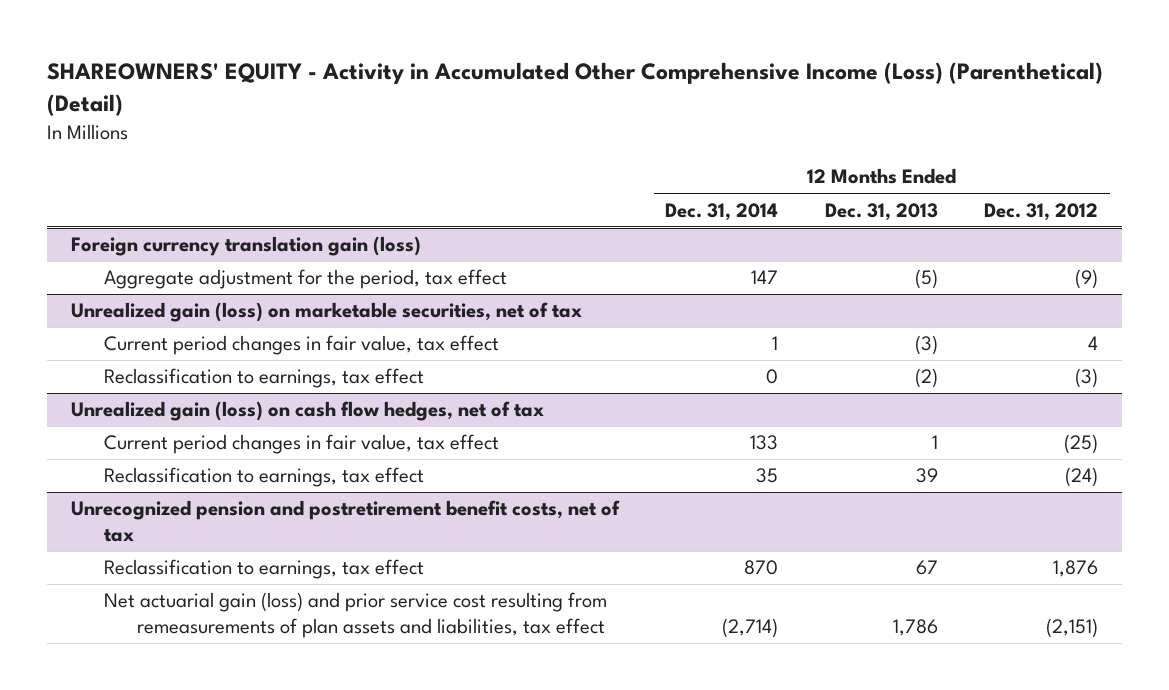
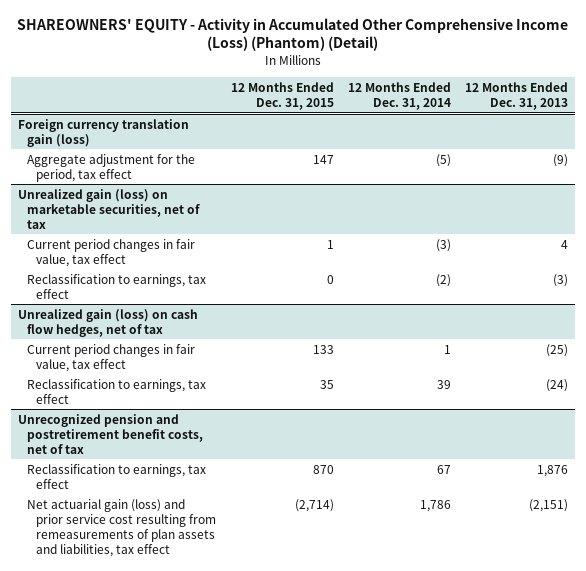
[47,62,1104,117] SHAREOWNERS' EQUITY - Activity in Accumulated Other Comprehensive Income (Loss) (Parenthetical) (Detail) -> [17,17,569,52] SHAREOWNERS' EQUITY - Activity in Accumulated Other Comprehensive Income (Loss) (Phantom) (Detail)
[984,202,1099,221] Dec. 31, 2012 -> none
none -> [230,81,334,110] 12 Months Ended Dec. 31, 2015
[751,270,779,285] 147 -> [436,153,452,167] (5)
[914,269,938,290] (5) -> [553,153,569,167] (9)
[772,336,779,351] 1 -> [436,238,452,252] (3)
[914,335,938,356] (3) -> [561,239,569,249] 4
[766,369,779,385] 0 -> [436,273,452,287] (2)
[914,368,938,389] (2) -> [553,273,569,287] (3)
[750,435,779,451] 133 -> [444,344,452,354] 1
[931,435,938,450] 1 -> [546,343,569,357] (25)
[756,468,779,484] 35 -> [437,379,452,389] 39
[915,468,938,484] 39 -> [546,378,569,392] (24)
[744,560,779,576] 870 -> [437,464,452,474] 67
[915,560,938,576] 67 -> [537,464,569,477] 1,876
[722,618,779,639] (2,714) -> [420,499,452,512] 1,786
[892,619,938,637] 1,786 -> [529,498,569,512] (2,151)

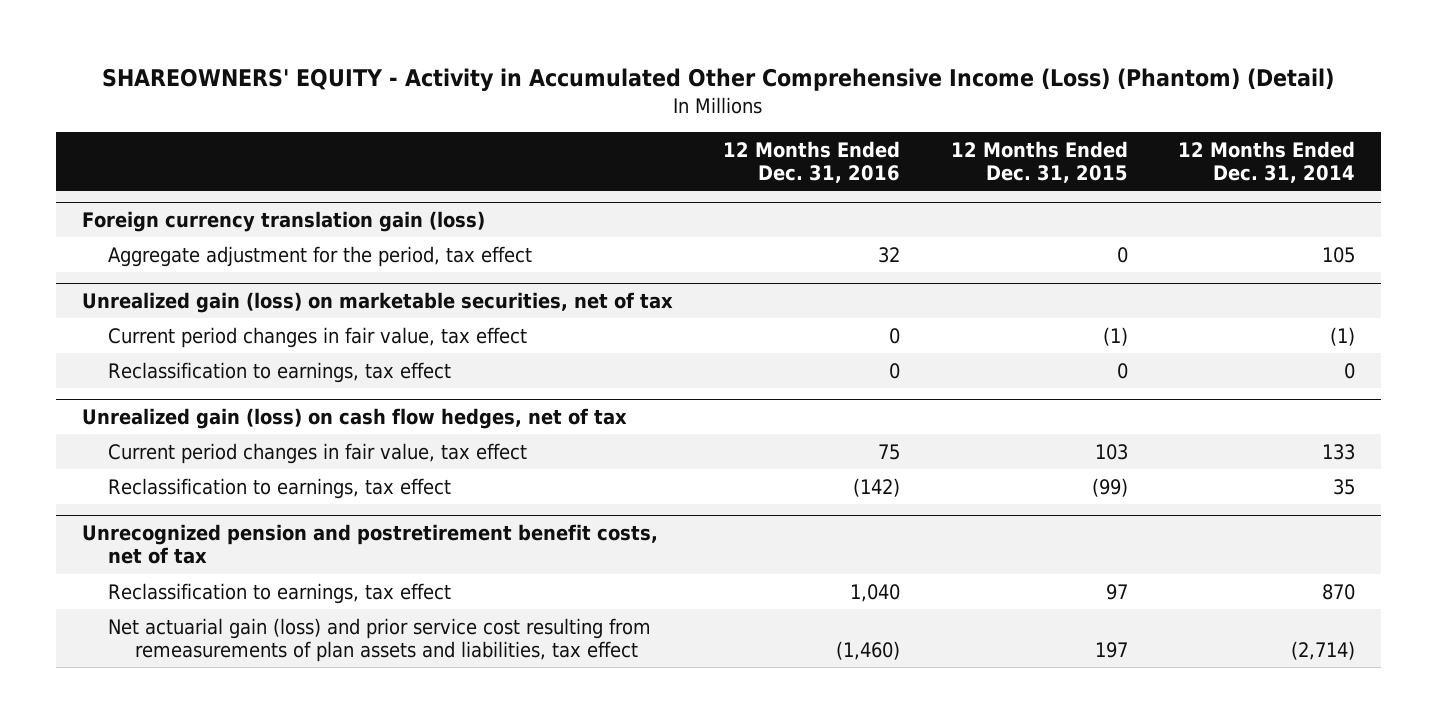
[465,81,569,110] 12 Months Ended Dec. 31, 2013 -> none
none -> [723,140,901,184] 12 Months Ended Dec. 31, 2016
[312,154,334,164] 147 -> [1116,246,1128,263] 0
[436,153,452,167] (5) -> [1322,246,1356,263] 105
[326,239,334,249] 1 -> [1102,326,1128,346] (1)
[436,238,452,252] (3) -> [1330,326,1356,346] (1)
[436,273,452,287] (2) -> [1344,362,1356,379] 0
[312,344,334,354] 133 -> [1094,443,1128,460] 103
[444,344,452,354] 1 -> [1322,443,1356,460] 133
[319,379,334,389] 35 -> [1091,477,1128,497] (99)
[437,379,452,389] 39 -> [1333,478,1356,495] 35
[312,464,334,474] 870 -> [1105,583,1128,600] 97
[437,464,452,474] 67 -> [1322,583,1356,600] 870
[294,498,334,512] (2,714) -> [1094,641,1128,658] 197
[420,499,452,512] 1,786 -> [1291,640,1356,660] (2,714)

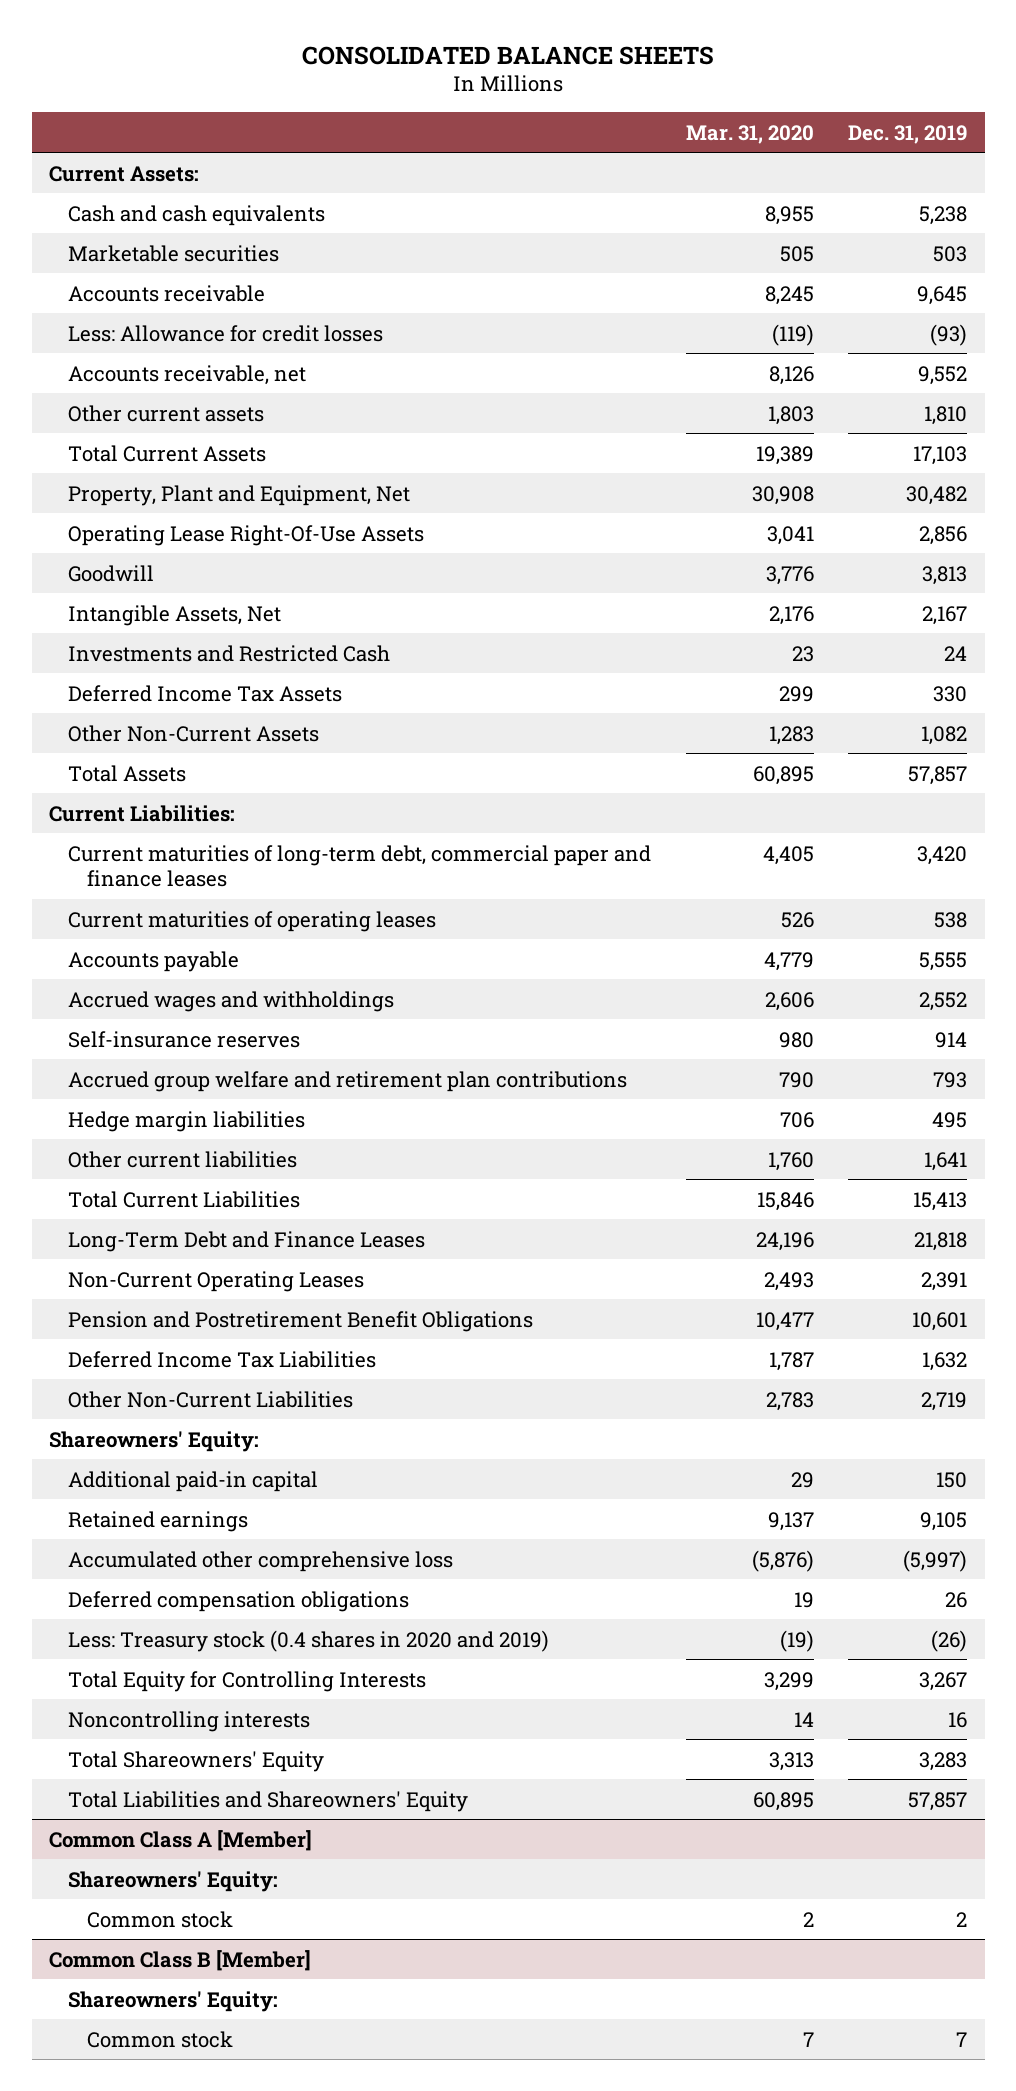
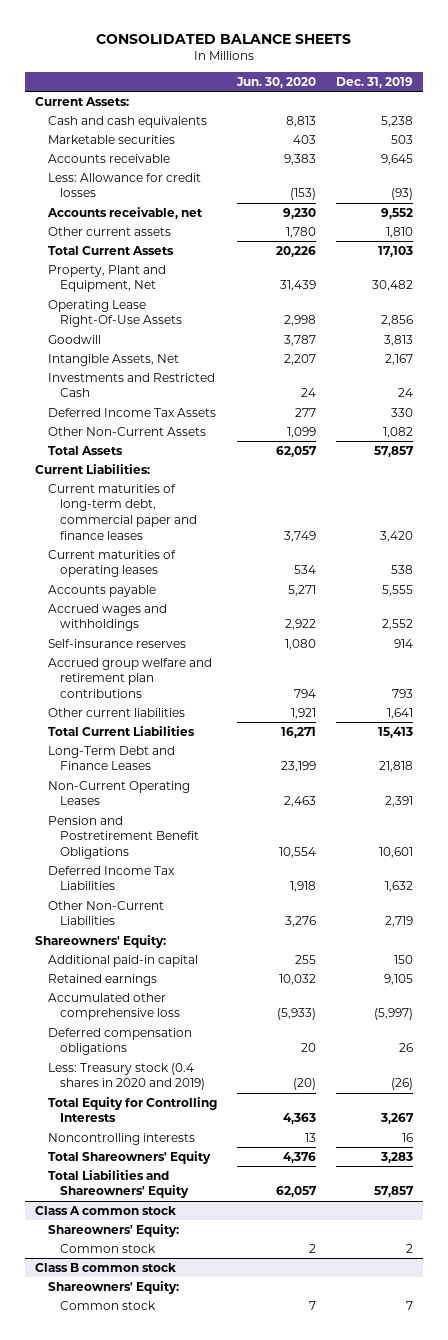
[685,124,814,144] Mar. 31, 2020 -> none
none -> [235,77,316,89] Jun. 30, 2020
[68,1110,306,1132] Hedge margin liabilities -> none
[48,1829,312,1851] Common Class A [Member] -> [35,1205,177,1215] Class A common stock
[48,1949,311,1971] Common Class B [Member] -> [35,1262,177,1272] Class B common stock

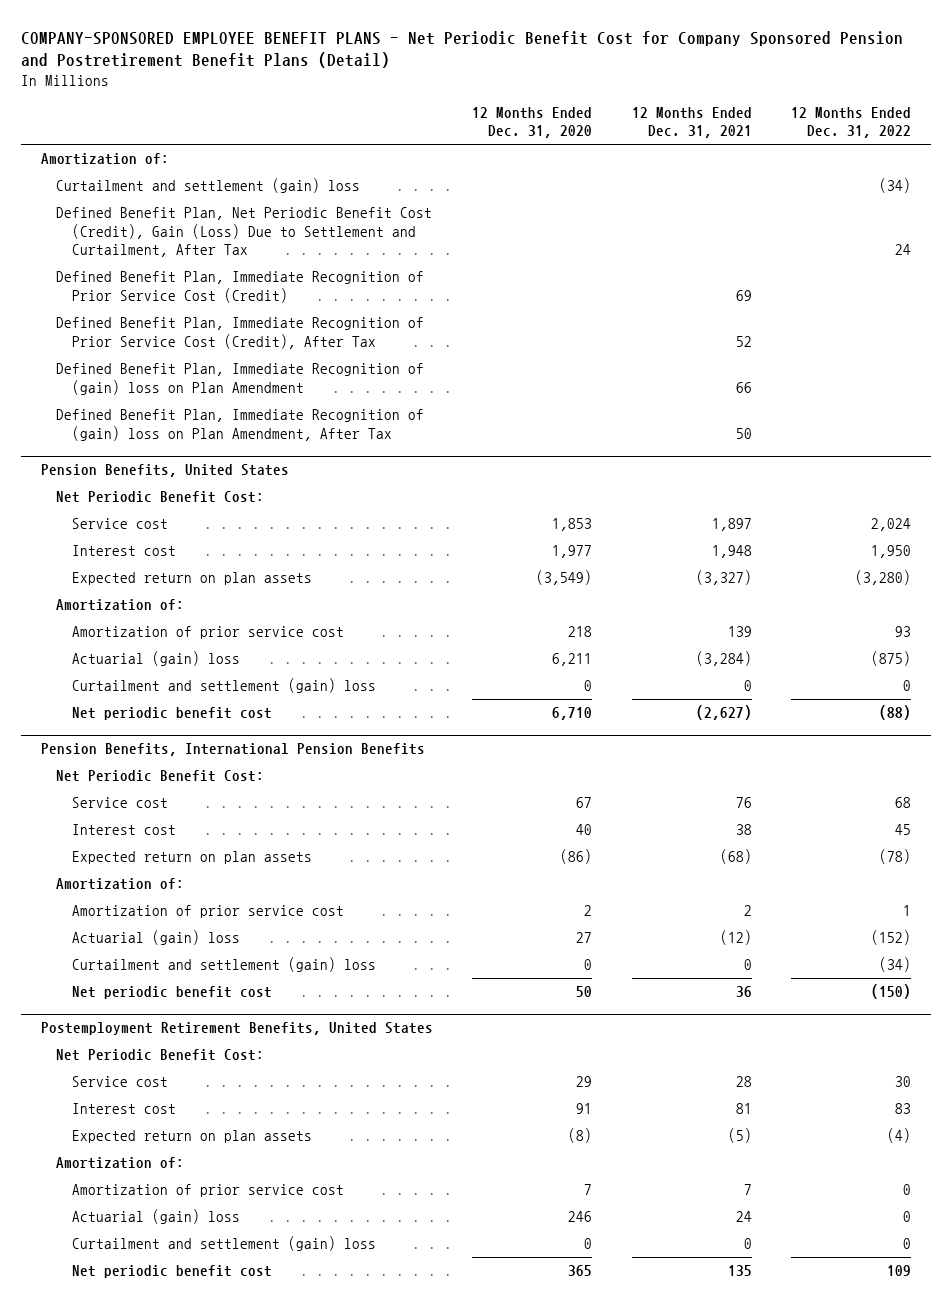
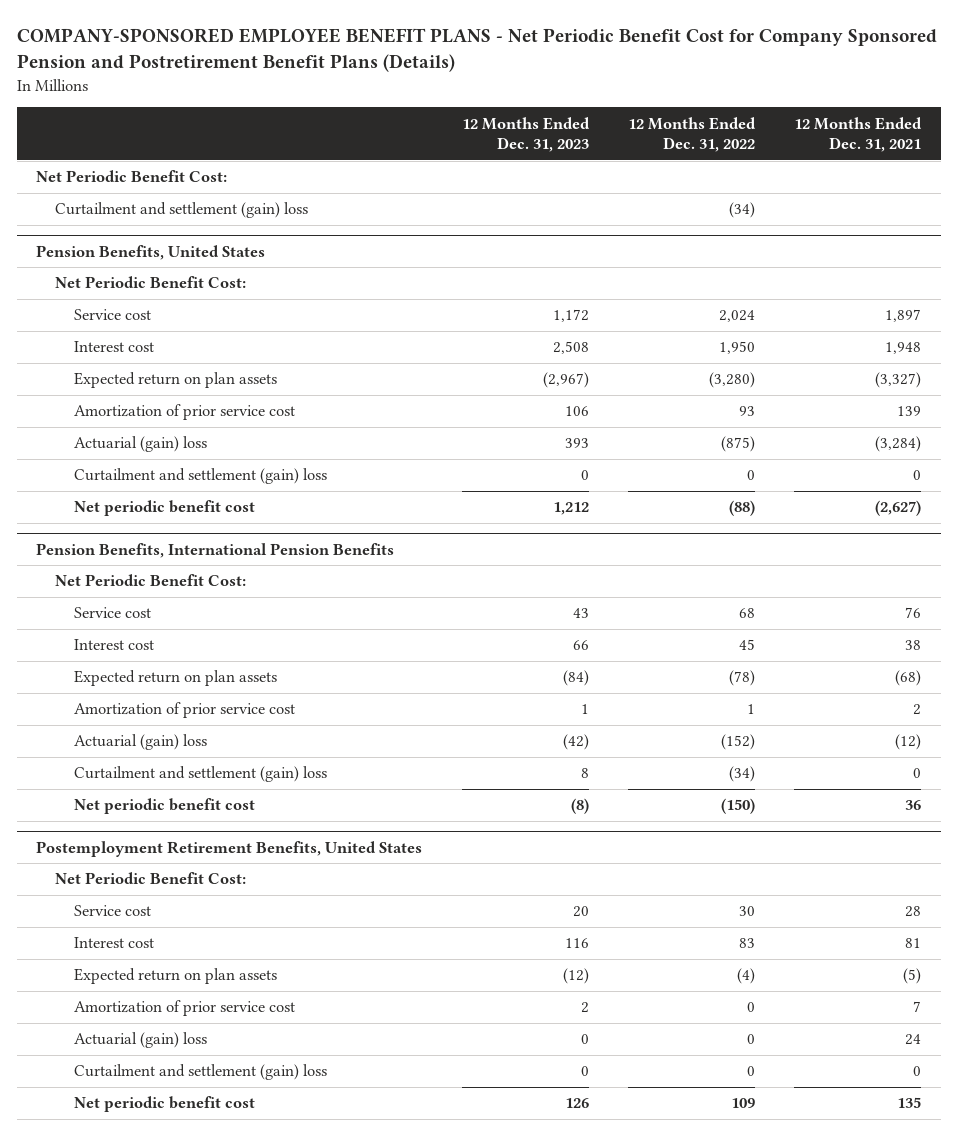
[20,30,903,69] COMPANY-SPONSORED EMPLOYEE BENEFIT PLANS - Net Periodic Benefit Cost for Company Sponsored Pension and Postretirement Benefit Plans (Detail) -> [16,28,937,73] COMPANY-SPONSORED EMPLOYEE BENEFIT PLANS - Net Periodic Benefit Cost for Company Sponsored Pension and Postretirement Benefit Plans (Details)
[472,106,593,139] 12 Months Ended Dec. 31, 2020 -> none
none -> [461,116,590,153] 12 Months Ended Dec. 31, 2023
[40,153,169,166] Amortization of: -> none
none -> [36,170,228,183] Net Periodic Benefit Cost:
[56,207,433,258] Defined Benefit Plan, Net Periodic Benefit Cost (Credit), Gain (Loss) Due to Settlement and Curtailment, After Tax -> none
[56,271,425,303] Defined Benefit Plan, Immediate Recognition of Prior Service Cost (Credit) -> none
[56,317,425,349] Defined Benefit Plan, Immediate Recognition of Prior Service Cost (Credit), After Tax -> none
[56,363,425,395] Defined Benefit Plan, Immediate Recognition of (gain) loss on Plan Amendment -> none
[56,409,425,441] Defined Benefit Plan, Immediate Recognition of (gain) loss on Plan Amendment, After Tax -> none
[56,599,185,612] Amortization of: -> none
[56,878,185,891] Amortization of: -> none
[56,1157,185,1170] Amortization of: -> none

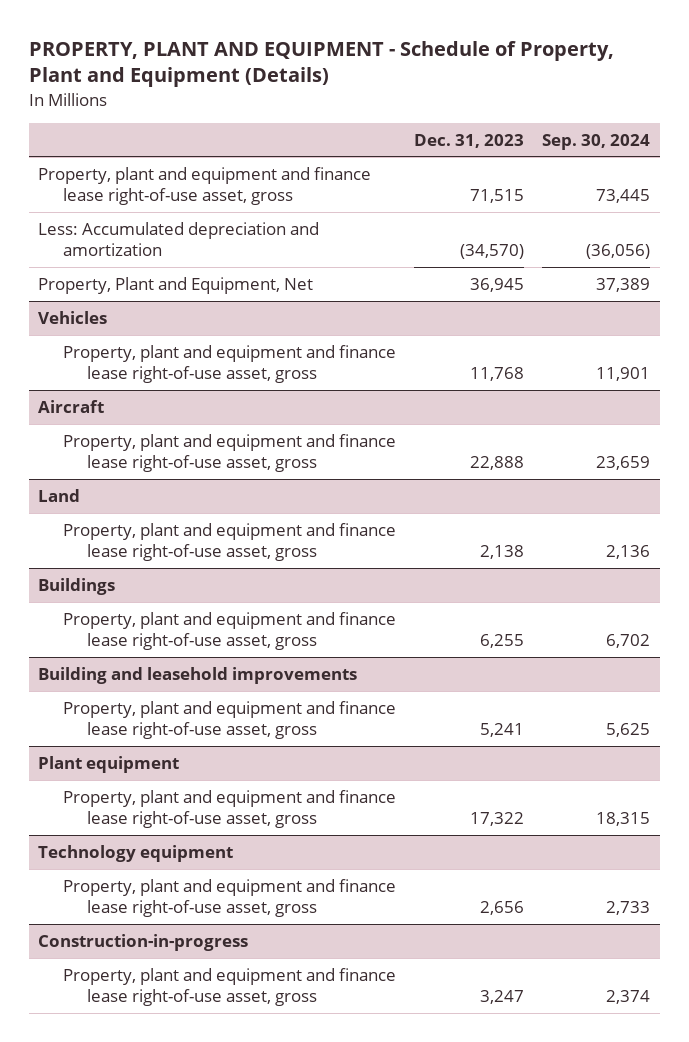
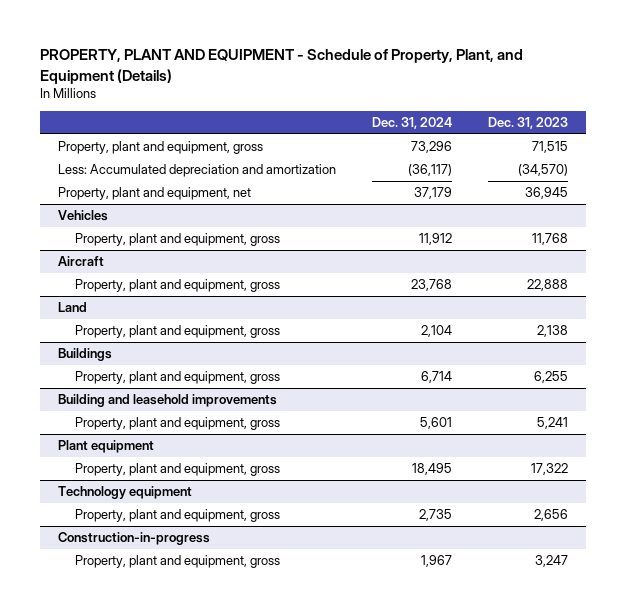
[29,40,615,88] PROPERTY, PLANT AND EQUIPMENT - Schedule of Property, Plant and Equipment (Details) -> [40,49,524,84] PROPERTY, PLANT AND EQUIPMENT - Schedule of Property, Plant, and Equipment (Details)
[542,133,651,150] Sep. 30, 2024 -> none
none -> [372,117,453,130] Dec. 31, 2024
[38,166,372,206] Property, plant and equipment and finance lease right-of-use asset, gross -> [58,141,264,155] Property, plant and equipment, gross
[38,276,314,294] Property, Plant and Equipment, Net -> [58,187,252,201] Property, plant and equipment, net
[62,344,396,384] Property, plant and equipment and finance lease right-of-use asset, gross -> [74,233,280,247] Property, plant and equipment, gross
[62,433,396,473] Property, plant and equipment and finance lease right-of-use asset, gross -> [74,279,280,293] Property, plant and equipment, gross
[62,522,396,562] Property, plant and equipment and finance lease right-of-use asset, gross -> [74,325,280,339] Property, plant and equipment, gross
[62,611,396,651] Property, plant and equipment and finance lease right-of-use asset, gross -> [74,371,280,385] Property, plant and equipment, gross
[62,700,396,740] Property, plant and equipment and finance lease right-of-use asset, gross -> [74,417,280,431] Property, plant and equipment, gross
[62,789,396,829] Property, plant and equipment and finance lease right-of-use asset, gross -> [74,463,280,477] Property, plant and equipment, gross
[62,878,396,918] Property, plant and equipment and finance lease right-of-use asset, gross -> [74,509,280,523] Property, plant and equipment, gross
[62,967,396,1007] Property, plant and equipment and finance lease right-of-use asset, gross -> [74,555,280,569] Property, plant and equipment, gross

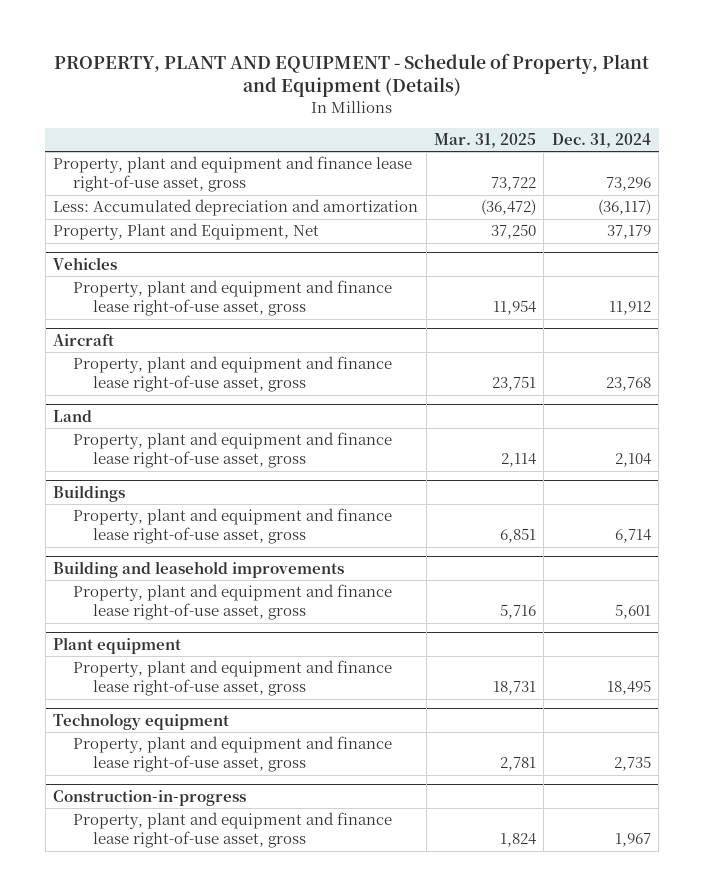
[40,49,524,84] PROPERTY, PLANT AND EQUIPMENT - Schedule of Property, Plant, and Equipment (Details) -> [53,52,649,98] PROPERTY, PLANT AND EQUIPMENT - Schedule of Property, Plant and Equipment (Details)
[487,117,568,130] Dec. 31, 2023 -> none
none -> [433,133,536,149] Mar. 31, 2025
[58,141,264,155] Property, plant and equipment, gross -> [53,156,413,193] Property, plant and equipment and finance lease right-of-use asset, gross
[58,187,252,201] Property, plant and equipment, net -> [53,223,320,241] Property, Plant and Equipment, Net
[74,233,280,247] Property, plant and equipment, gross -> [73,280,393,317] Property, plant and equipment and finance lease right-of-use asset, gross
[74,279,280,293] Property, plant and equipment, gross -> [73,356,393,393] Property, plant and equipment and finance lease right-of-use asset, gross
[74,325,280,339] Property, plant and equipment, gross -> [73,432,393,469] Property, plant and equipment and finance lease right-of-use asset, gross
[74,371,280,385] Property, plant and equipment, gross -> [73,508,393,545] Property, plant and equipment and finance lease right-of-use asset, gross
[74,417,280,431] Property, plant and equipment, gross -> [73,584,393,621] Property, plant and equipment and finance lease right-of-use asset, gross
[74,463,280,477] Property, plant and equipment, gross -> [73,660,393,697] Property, plant and equipment and finance lease right-of-use asset, gross
[74,509,280,523] Property, plant and equipment, gross -> [73,736,393,773] Property, plant and equipment and finance lease right-of-use asset, gross
[74,555,280,569] Property, plant and equipment, gross -> [73,812,393,849] Property, plant and equipment and finance lease right-of-use asset, gross

